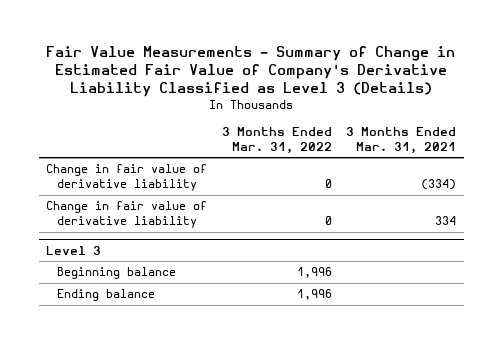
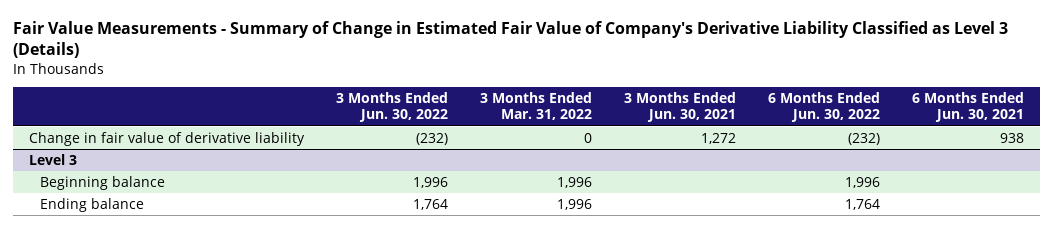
[346,126,457,154] 3 Months Ended Mar. 31, 2021 -> none
none -> [335,92,448,123] 3 Months Ended Jun. 30, 2022
none -> [623,92,736,123] 3 Months Ended Jun. 30, 2021
none -> [767,92,880,123] 6 Months Ended Jun. 30, 2022
none -> [911,92,1024,123] 6 Months Ended Jun. 30, 2021
[45,201,207,229] Change in fair value of derivative liability -> none

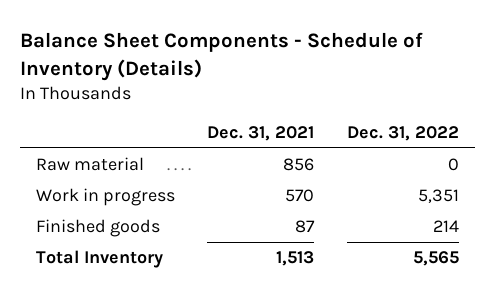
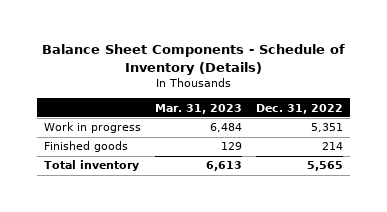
[207,126,315,142] Dec. 31, 2021 -> none
none -> [155,103,243,114] Mar. 31, 2023
[35,157,144,172] Raw material -> none
[35,250,163,269] Total Inventory -> [44,160,140,172] Total inventory

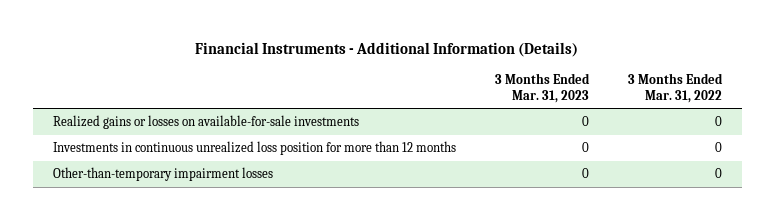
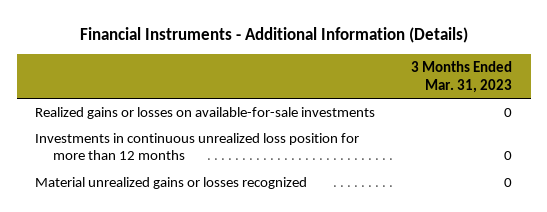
[627,73,723,103] 3 Months Ended Mar. 31, 2022 -> none
[52,167,273,182] Other-than-temporary impairment losses -> none
none -> [34,176,307,189] Material unrealized gains or losses recognized

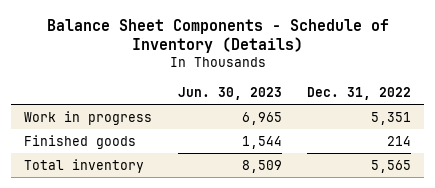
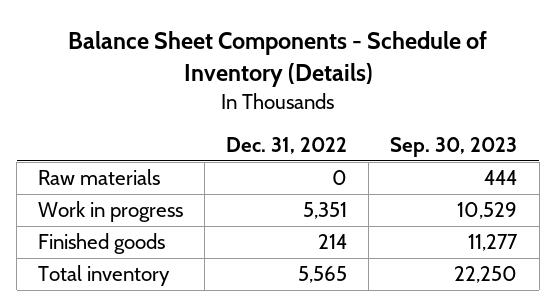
[177,86,282,100] Jun. 30, 2023 -> none
none -> [390,137,518,158] Sep. 30, 2023
none -> [38,169,161,186] Raw materials

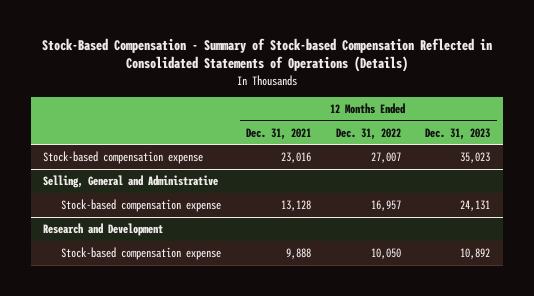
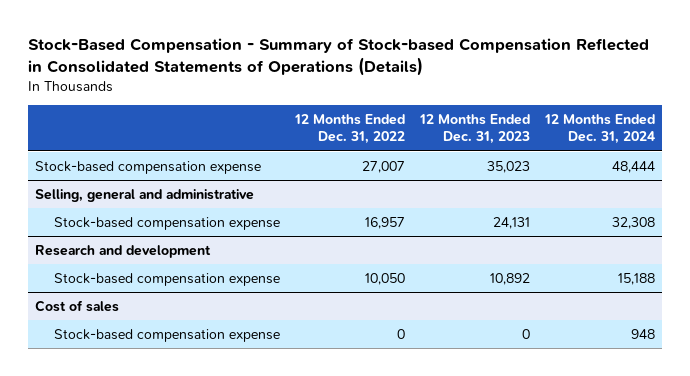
[246,127,312,140] Dec. 31, 2021 -> none
none -> [543,114,655,145] 12 Months Ended Dec. 31, 2024
[43,175,219,189] Selling, General and Administrative -> [35,188,255,202] Selling, general and administrative
[43,223,164,237] Research and Development -> [35,244,212,258] Research and development
none -> [35,299,120,312] Cost of sales
none -> [54,328,281,342] Stock-based compensation expense

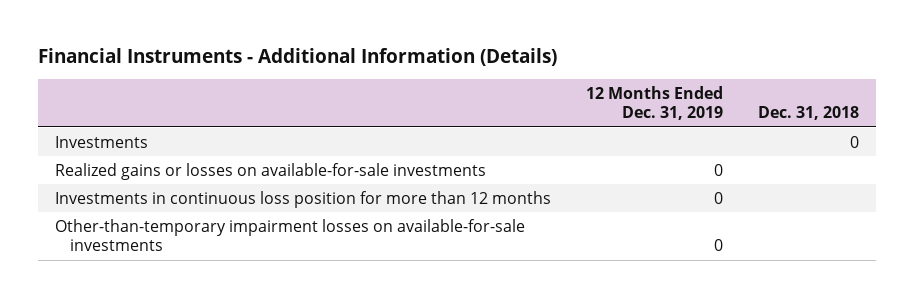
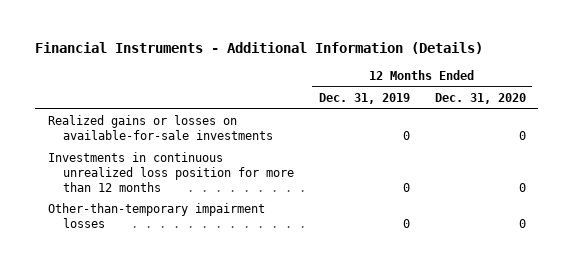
[757,106,859,121] Dec. 31, 2018 -> none
none -> [434,93,526,105] Dec. 31, 2020
[55,135,149,148] Investments -> none
[55,190,552,208] Investments in continuous loss position for more than 12 months -> [47,152,294,192] Investments in continuous unrealized loss position for more than 12 months
[55,218,526,252] Other-than-temporary impairment losses on available-for-sale investments -> [47,203,265,229] Other-than-temporary impairment losses

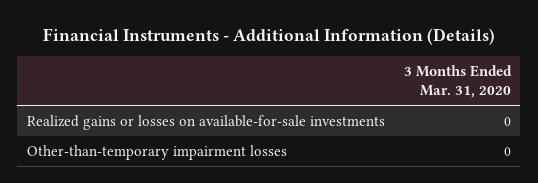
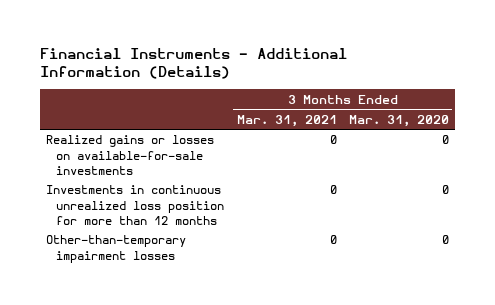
none -> [236,114,337,127] Mar. 31, 2021
none -> [45,185,225,226] Investments in continuous unrealized loss position for more than 12 months

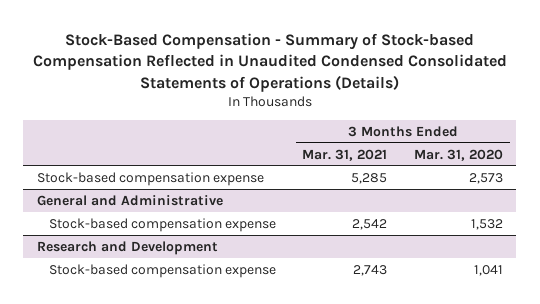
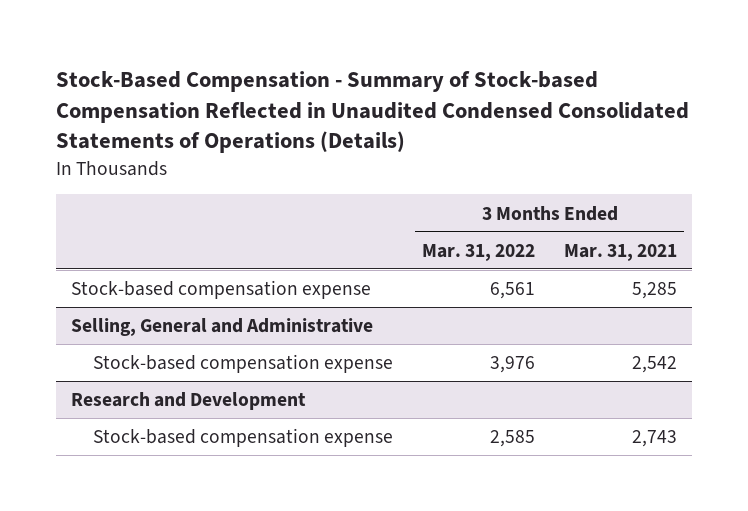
[413,148,503,161] Mar. 31, 2020 -> none
none -> [422,243,536,261] Mar. 31, 2022
[36,194,223,206] General and Administrative -> [70,318,373,337] Selling, General and Administrative

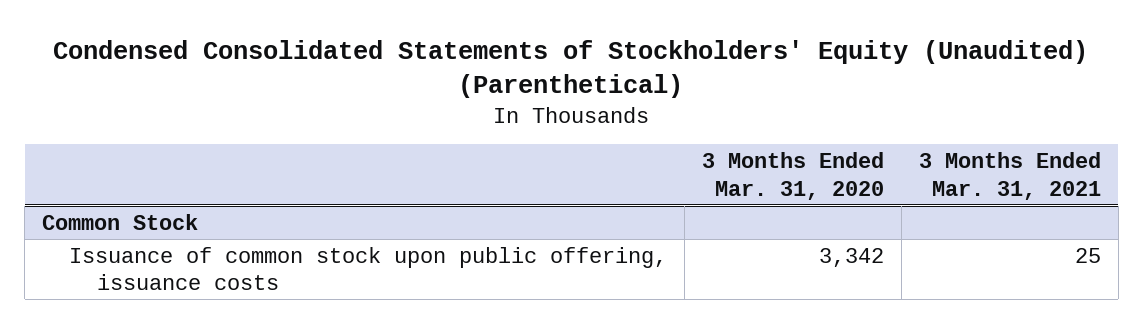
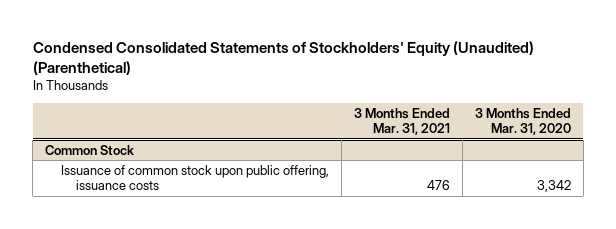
[1074,247,1101,263] 25 -> [426,180,450,191] 476

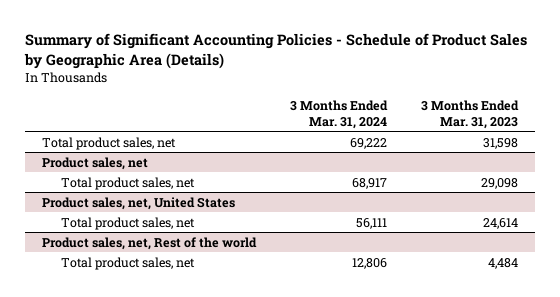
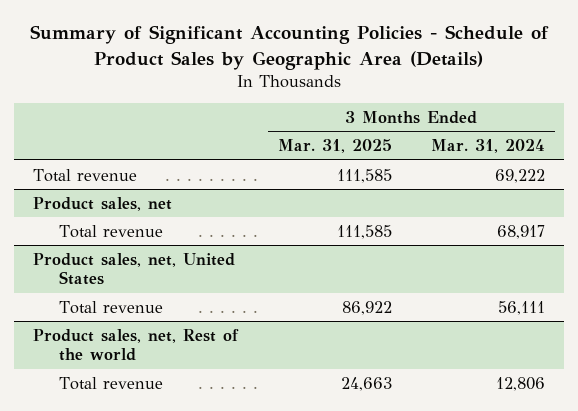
[420,99,519,129] 3 Months Ended Mar. 31, 2023 -> none
none -> [277,139,392,154] Mar. 31, 2025
[42,136,177,150] Total product sales, net -> [33,168,138,182] Total revenue
[61,176,196,190] Total product sales, net -> [58,224,163,238] Total revenue
[61,216,196,230] Total product sales, net -> [58,300,163,314] Total revenue
[61,256,196,270] Total product sales, net -> [58,376,163,390] Total revenue

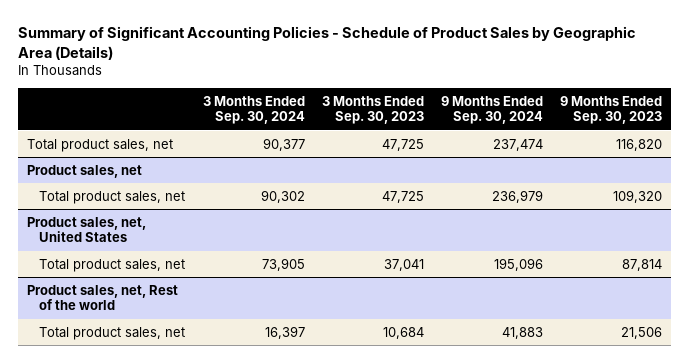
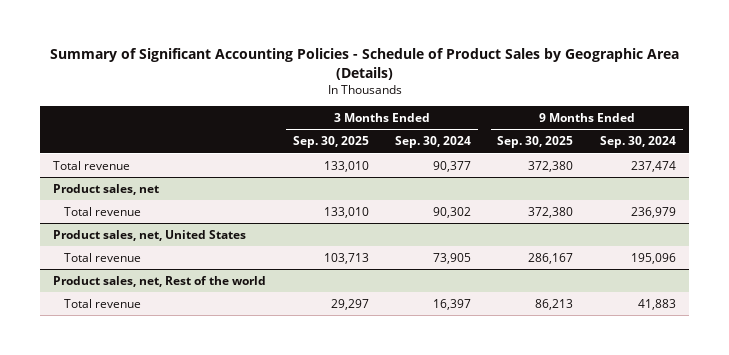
[321,95,424,125] 3 Months Ended Sep. 30, 2023 -> none
[560,95,663,125] 9 Months Ended Sep. 30, 2023 -> none
none -> [292,136,369,149] Sep. 30, 2025
none -> [497,136,574,149] Sep. 30, 2025
[26,138,173,152] Total product sales, net -> [53,160,131,170] Total revenue
[39,190,186,204] Total product sales, net -> [64,206,142,216] Total revenue
[39,258,186,272] Total product sales, net -> [64,252,142,262] Total revenue
[39,326,186,340] Total product sales, net -> [64,298,142,308] Total revenue

